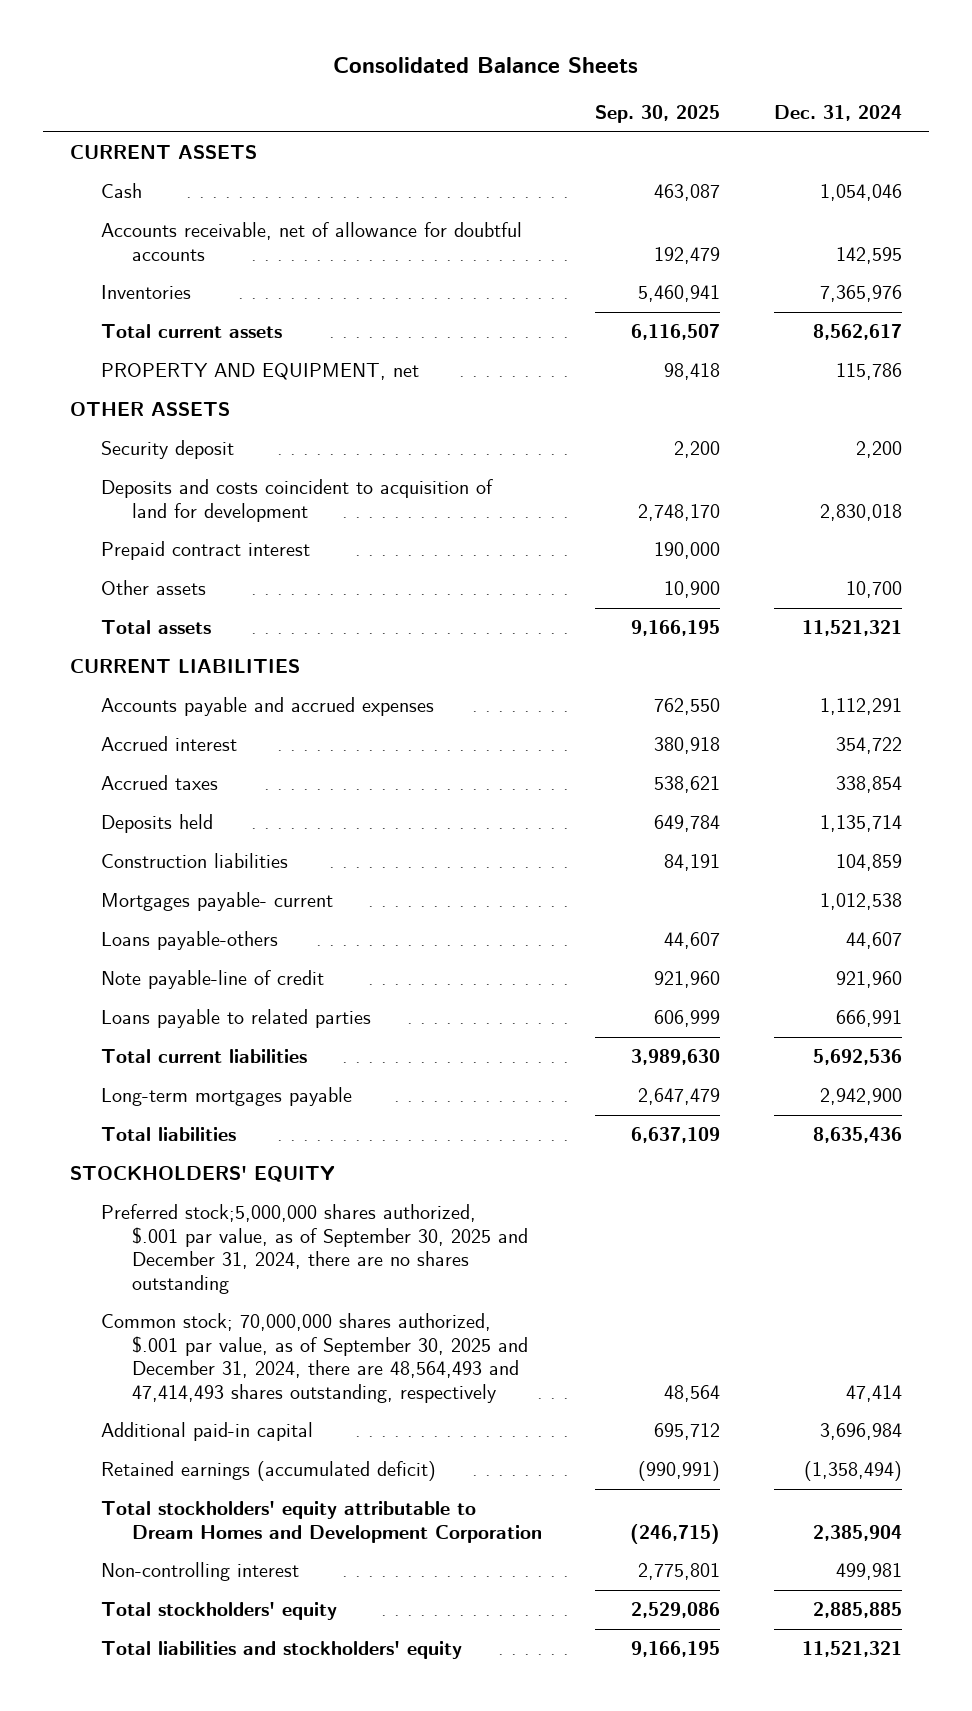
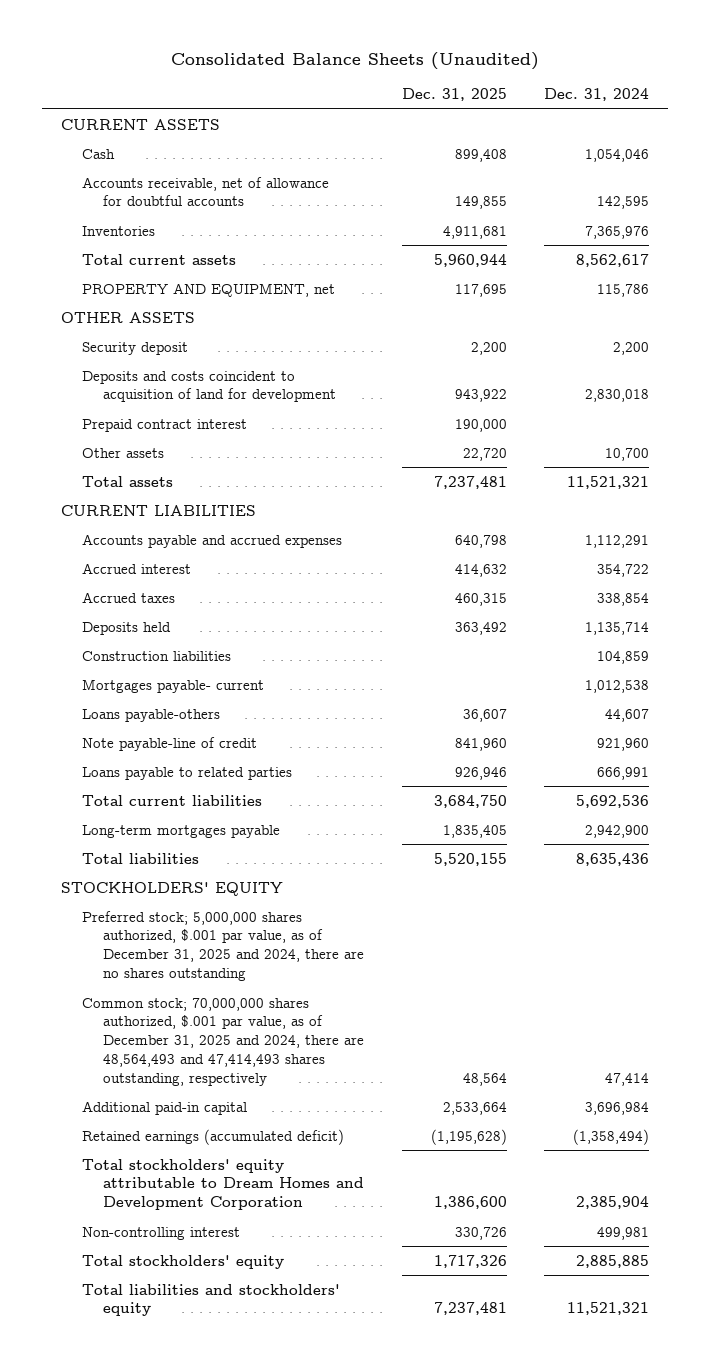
[332,57,638,74] Consolidated Balance Sheets -> [171,51,540,70] Consolidated Balance Sheets (Unaudited)
[595,105,721,124] Sep. 30, 2025 -> none
none -> [401,88,507,102] Dec. 31, 2025
[100,1204,528,1294] Preferred stock;5,000,000 shares authorized, $.001 par value, as of September 30, 2025 and December 31, 2024, there are no shares outstanding -> [82,910,365,982] Preferred stock; 5,000,000 shares authorized, $.001 par value, as of December 31, 2025 and 2024, there are no shares outstanding
[100,1313,528,1403] Common stock; 70,000,000 shares authorized, $.001 par value, as of September 30, 2025 and December 31, 2024, there are 48,564,493 and 47,414,493 shares outstanding, respectively -> [82,997,365,1086] Common stock; 70,000,000 shares authorized, $.001 par value, as of December 31, 2025 and 2024, there are 48,564,493 and 47,414,493 shares outstanding, respectively

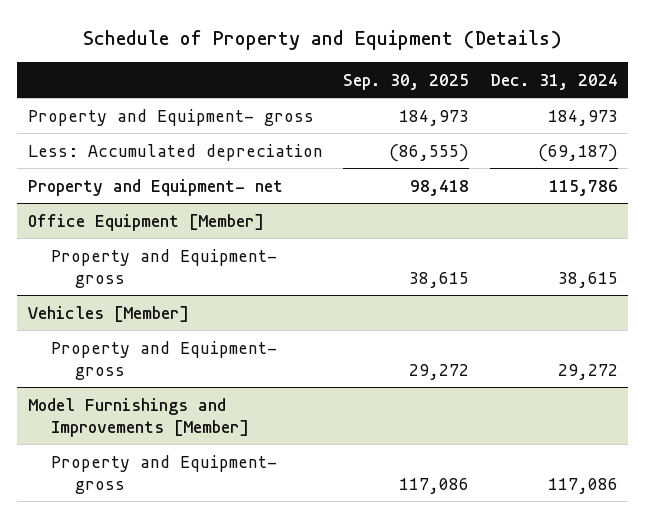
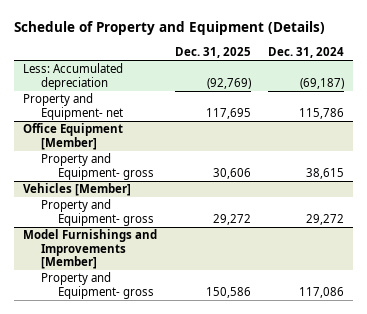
[343,73,470,90] Sep. 30, 2025 -> none
none -> [174,47,251,59] Dec. 31, 2025
[27,108,314,126] Property and Equipment- gross -> none

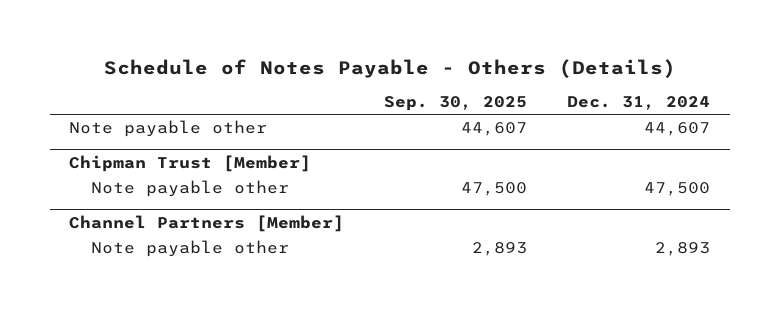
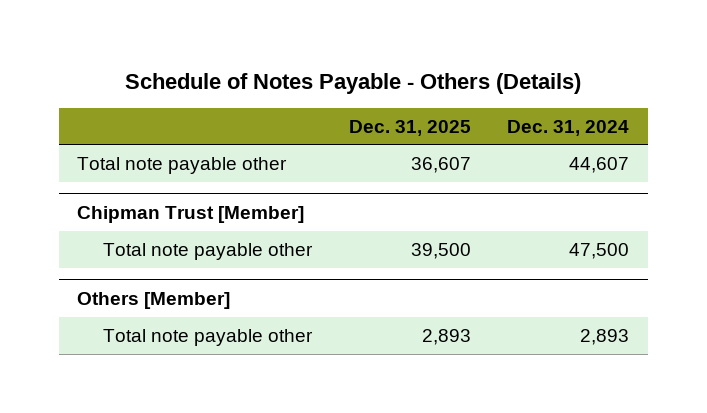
[384,95,528,111] Sep. 30, 2025 -> none
none -> [348,119,471,136] Dec. 31, 2025
[69,119,268,137] Note payable other -> [77,156,288,174] Total note payable other
[69,214,345,232] Channel Partners [Member] -> none
[90,179,289,197] Note payable other -> [103,242,314,260] Total note payable other
none -> [77,291,231,309] Others [Member]
[90,239,289,257] Note payable other -> [103,328,314,346] Total note payable other

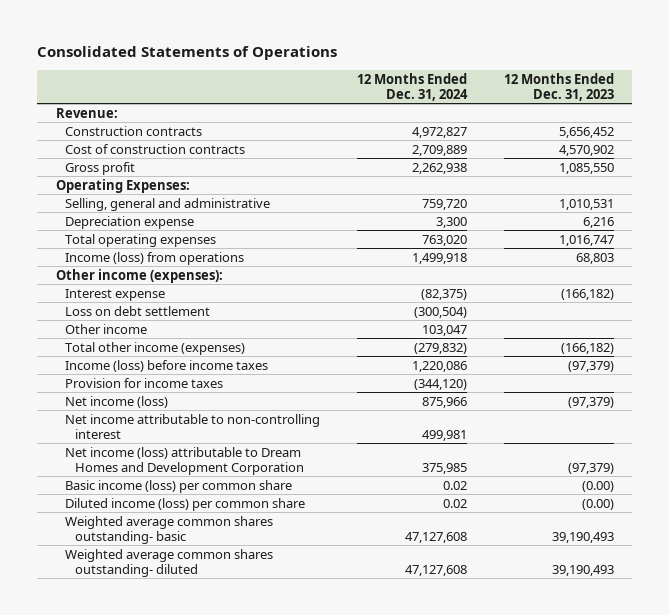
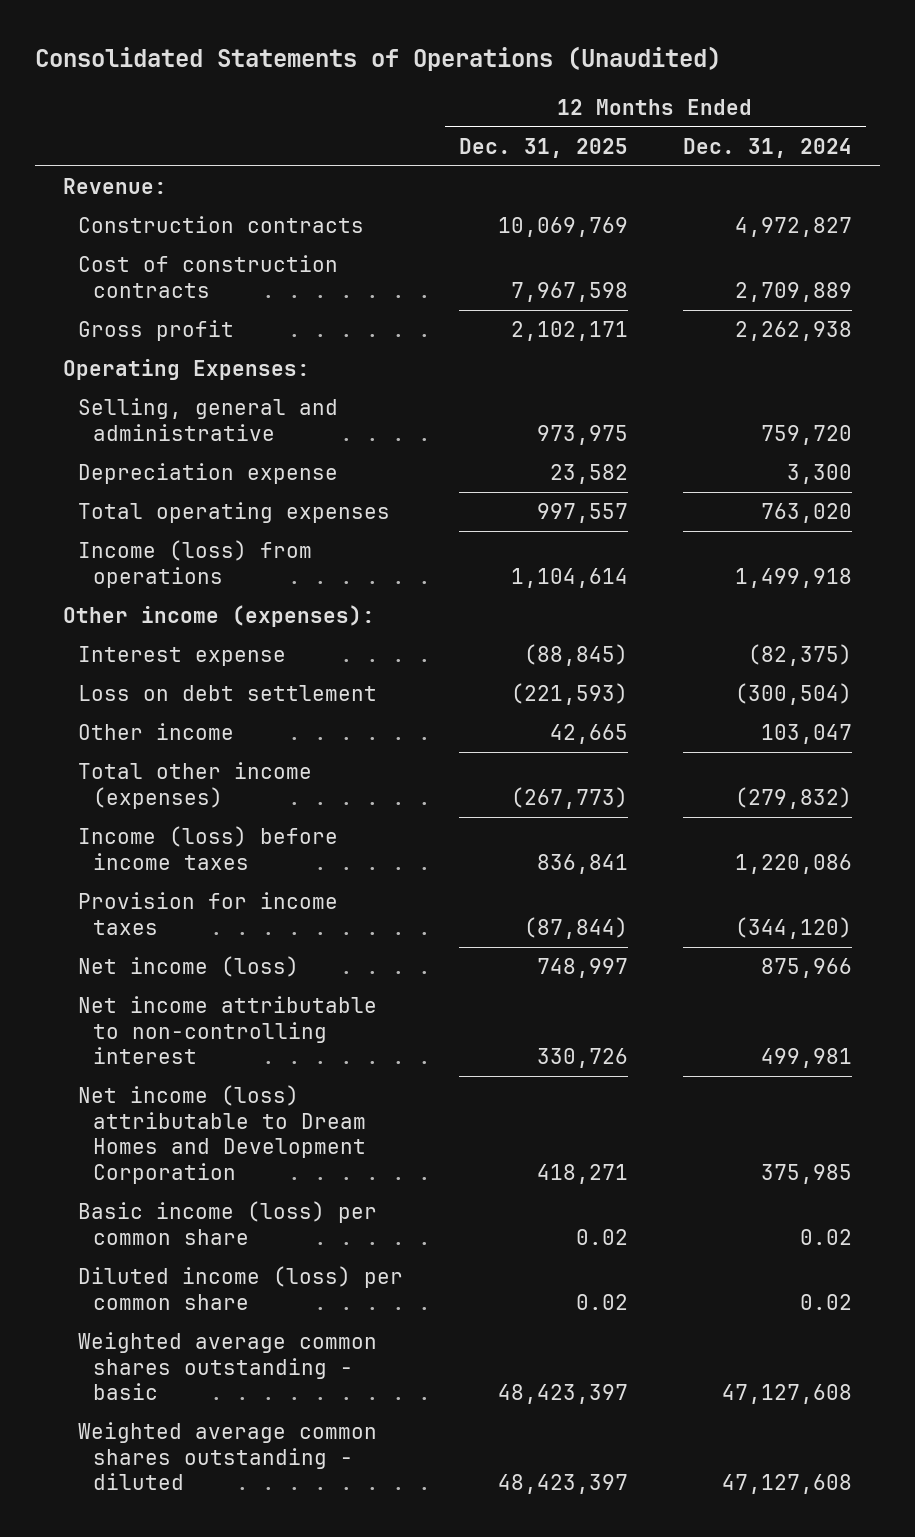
[37,46,338,61] Consolidated Statements of Operations -> [35,46,722,72] Consolidated Statements of Operations (Unaudited)
[503,72,614,101] 12 Months Ended Dec. 31, 2023 -> none
none -> [458,137,628,158] Dec. 31, 2025
[65,515,274,544] Weighted average common shares outstanding- basic -> [78,1332,378,1401] Weighted average common shares outstanding - basic
[65,548,274,577] Weighted average common shares outstanding- diluted -> [78,1422,378,1491] Weighted average common shares outstanding - diluted

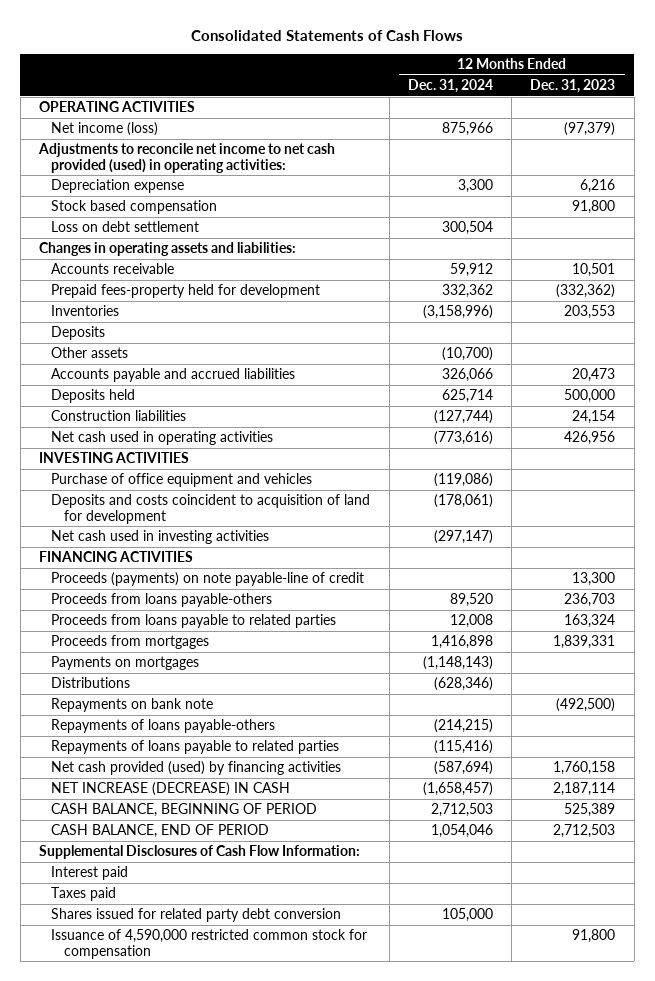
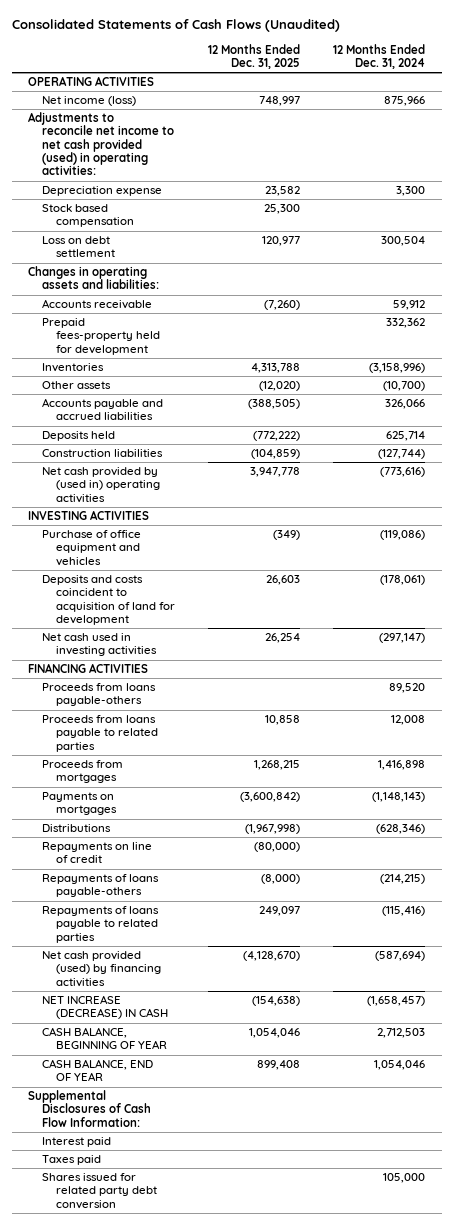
[191,29,464,41] Consolidated Statements of Cash Flows -> [11,19,340,33] Consolidated Statements of Cash Flows (Unaudited)
[530,79,616,94] Dec. 31, 2023 -> none
none -> [208,43,301,70] 12 Months Ended Dec. 31, 2025
[51,326,106,341] Deposits -> none
[51,431,274,446] Net cash used in operating activities -> [42,467,160,503] Net cash provided by (used in) operating activities
[51,572,365,587] Proceeds (payments) on note payable-line of credit -> none
[51,698,214,713] Repayments on bank note -> none
none -> [42,842,153,864] Repayments on line of credit
[51,803,318,818] CASH BALANCE, BEGINNING OF PERIOD -> [42,1027,167,1050] CASH BALANCE, BEGINNING OF YEAR
[51,824,270,839] CASH BALANCE, END OF PERIOD -> [42,1059,154,1082] CASH BALANCE, END OF YEAR
[51,929,368,959] Issuance of 4,590,000 restricted common stock for compensation -> none

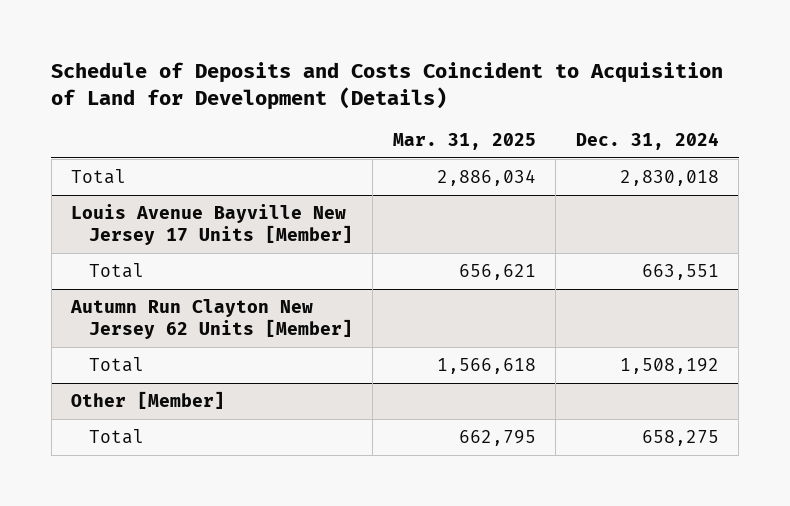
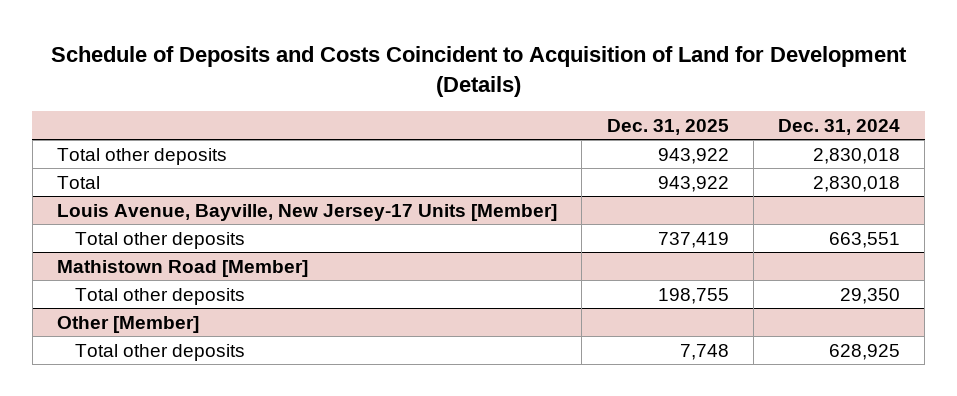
[392,133,536,151] Mar. 31, 2025 -> none
none -> [606,118,729,135] Dec. 31, 2025
none -> [57,147,228,165] Total other deposits
[70,298,353,339] Autumn Run Clayton New Jersey 62 Units [Member] -> none
[88,356,144,372] Total -> none
[71,203,353,245] Louis Avenue Bayville New Jersey 17 Units [Member] -> [57,203,558,221] Louis Avenue, Bayville, New Jersey-17 Units [Member]
[88,262,144,278] Total -> [74,231,245,249] Total other deposits
none -> [57,259,309,277] Mathistown Road [Member]
none -> [74,287,245,305] Total other deposits
[88,428,144,444] Total -> none
none -> [74,343,245,361] Total other deposits

